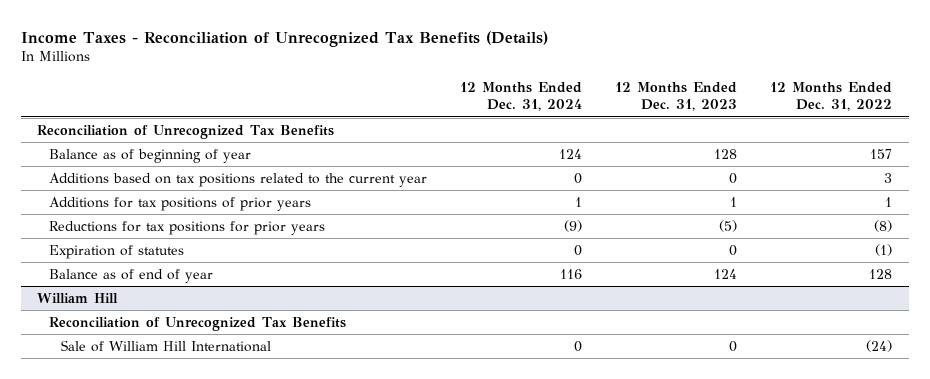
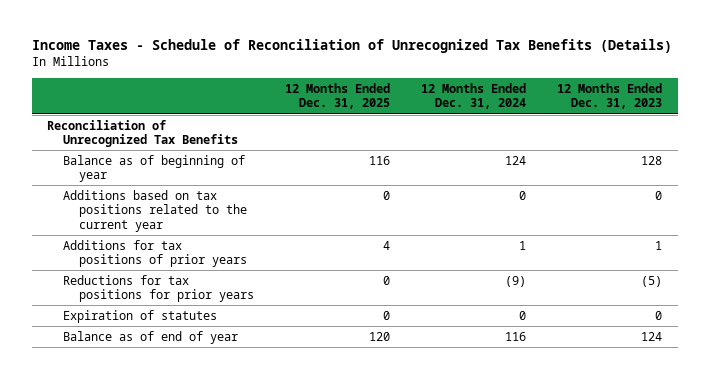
[20,30,548,47] Income Taxes - Reconciliation of Unrecognized Tax Benefits (Details) -> [31,39,672,54] Income Taxes - Schedule of Reconciliation of Unrecognized Tax Benefits (Details)
[770,82,893,112] 12 Months Ended Dec. 31, 2022 -> none
none -> [285,82,391,110] 12 Months Ended Dec. 31, 2025
[37,292,119,303] William Hill -> none
[49,316,347,331] Reconciliation of Unrecognized Tax Benefits -> none
[61,339,272,352] Sale of William Hill International -> none

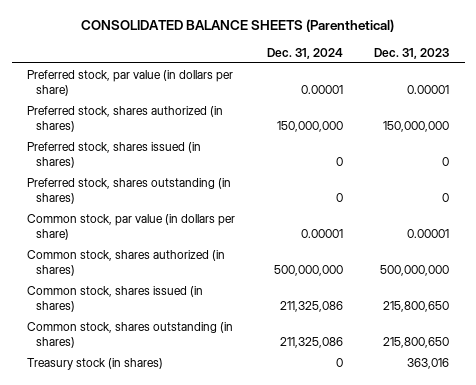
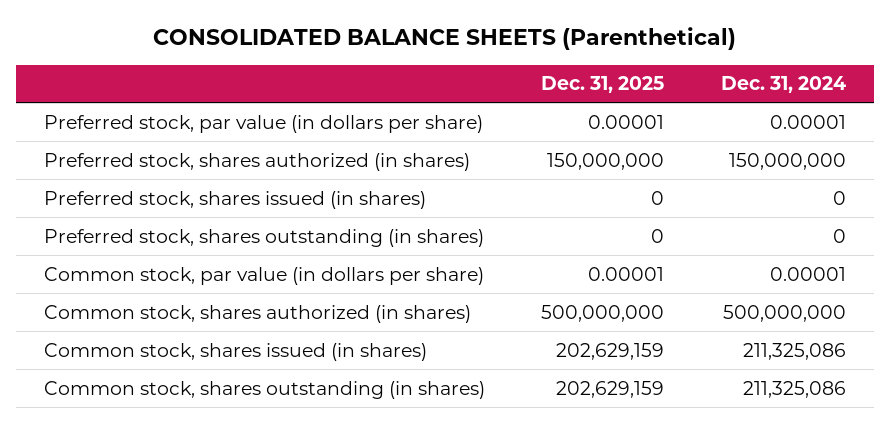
[373,47,449,59] Dec. 31, 2023 -> none
none -> [541,76,665,94] Dec. 31, 2025
[27,357,164,370] Treasury stock (in shares) -> none

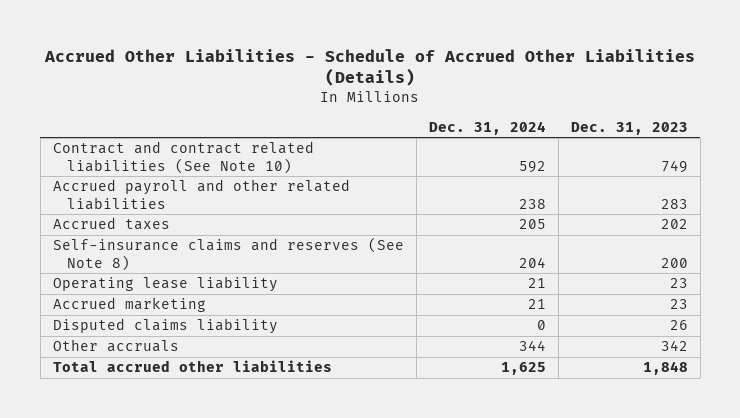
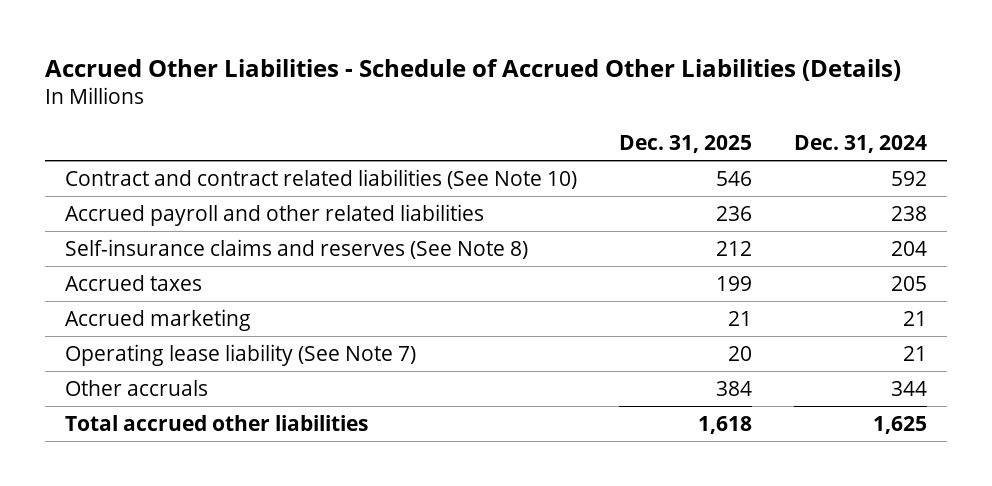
[570,121,688,135] Dec. 31, 2023 -> none
none -> [619,134,753,153] Dec. 31, 2025
[52,276,278,293] Operating lease liability -> none
[52,217,170,231] Accrued taxes -> [65,274,203,291] Accrued taxes
[52,318,278,335] Disputed claims liability -> none
none -> [65,343,417,366] Operating lease liability (See Note 7)

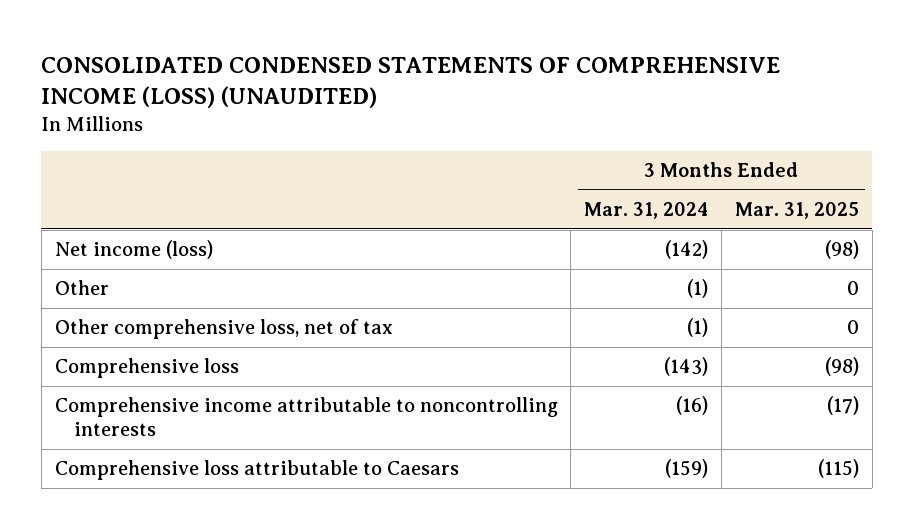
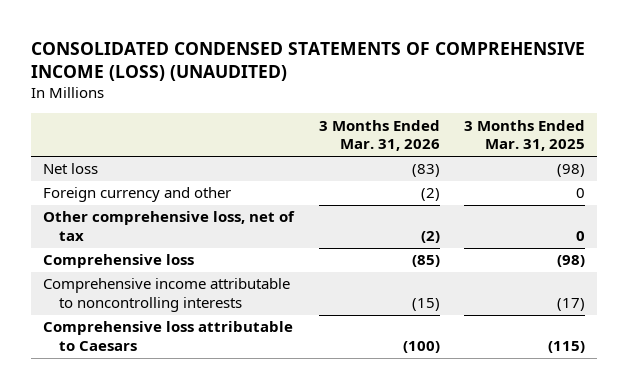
[584,201,709,219] Mar. 31, 2024 -> none
none -> [318,119,440,152] 3 Months Ended Mar. 31, 2026
[54,280,109,296] Other -> none
[54,240,213,260] Net income (loss) -> [43,163,99,175] Net loss
none -> [43,187,232,203] Foreign currency and other

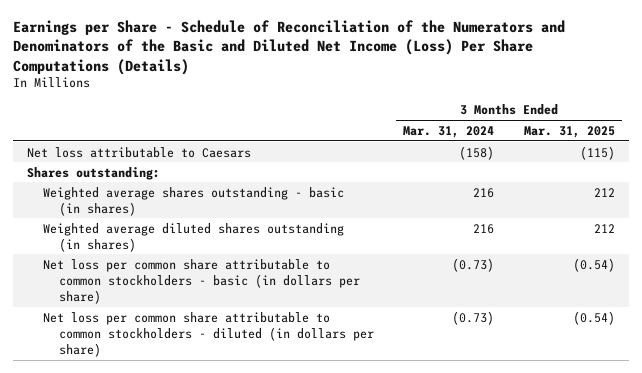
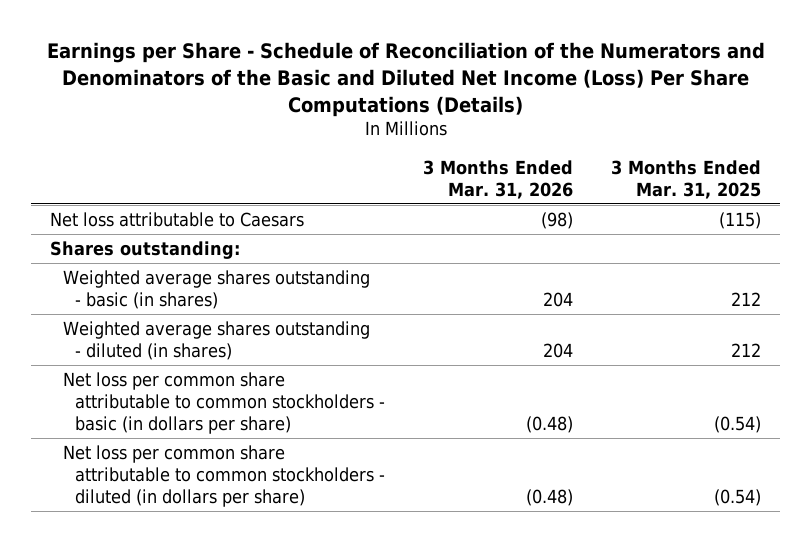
[403,125,495,138] Mar. 31, 2024 -> none
none -> [423,159,574,199] 3 Months Ended Mar. 31, 2026
[43,222,345,252] Weighted average diluted shares outstanding (in shares) -> [62,320,370,360] Weighted average shares outstanding - diluted (in shares)

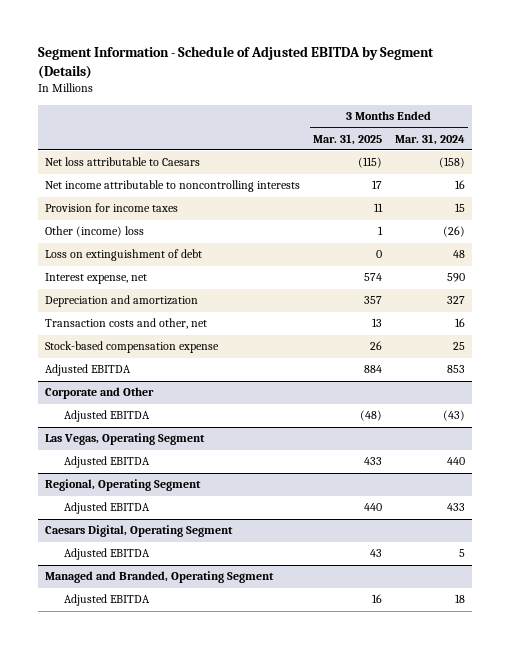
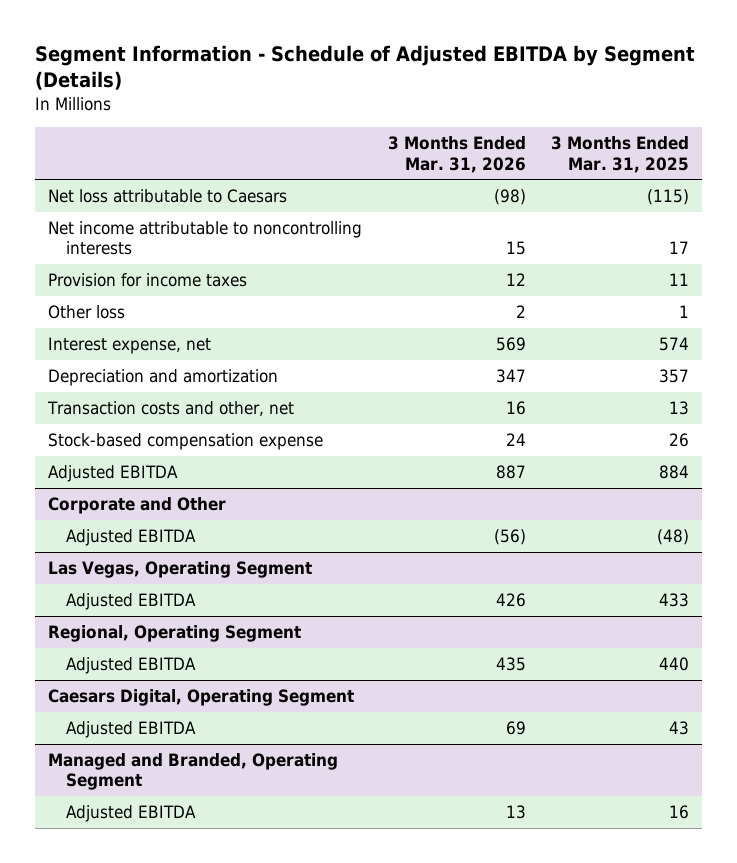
[395,133,466,145] Mar. 31, 2024 -> none
none -> [387,136,526,173] 3 Months Ended Mar. 31, 2026
[44,249,202,262] Loss on extinguishment of debt -> none
[44,226,144,238] Other (income) loss -> [47,304,125,319] Other loss

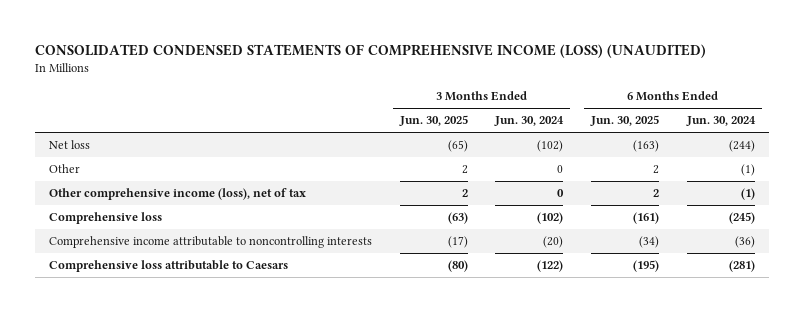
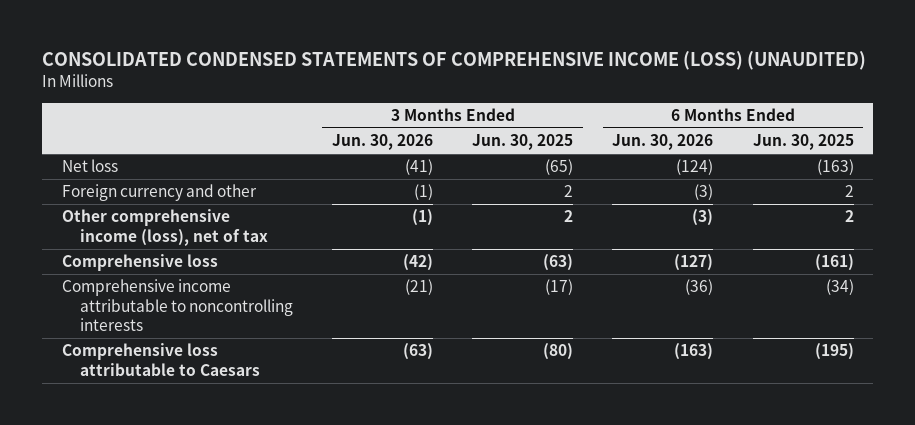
[494,116,565,127] Jun. 30, 2024 -> none
[685,116,756,127] Jun. 30, 2024 -> none
none -> [332,134,434,151] Jun. 30, 2026
none -> [612,134,714,151] Jun. 30, 2026
[48,164,80,174] Other -> none
none -> [61,184,257,202] Foreign currency and other

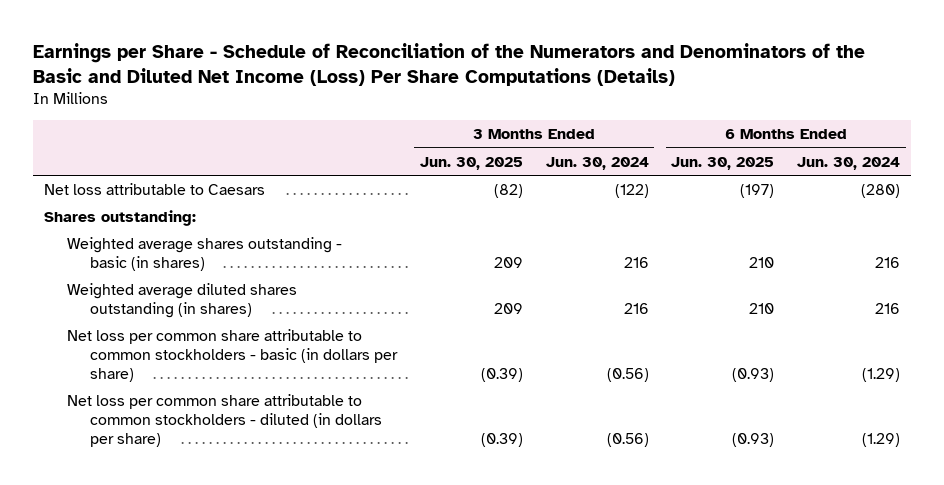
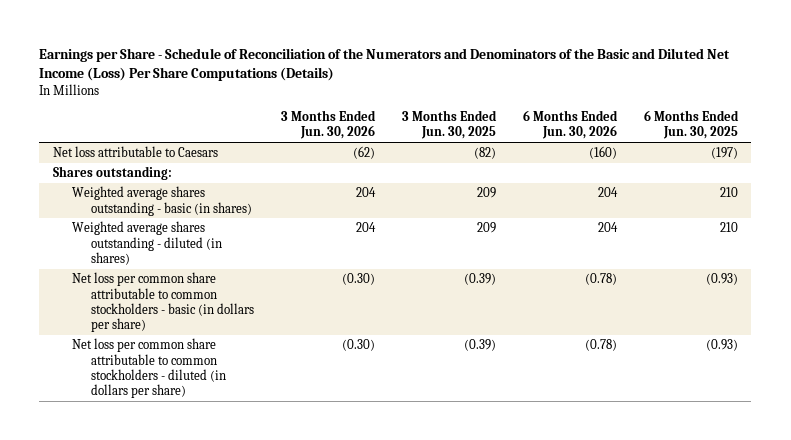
[545,156,649,170] Jun. 30, 2024 -> none
[797,156,901,170] Jun. 30, 2024 -> none
none -> [280,110,376,140] 3 Months Ended Jun. 30, 2026
none -> [522,110,618,140] 6 Months Ended Jun. 30, 2026
[67,283,298,319] Weighted average diluted shares outstanding (in shares) -> [71,221,222,265] Weighted average shares outstanding - diluted (in shares)

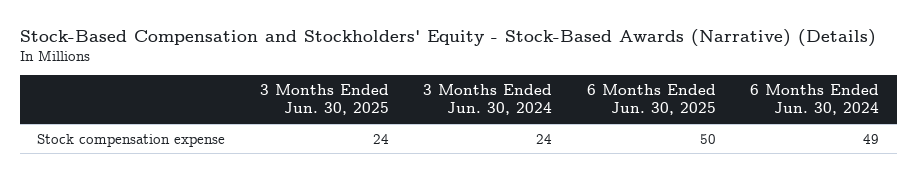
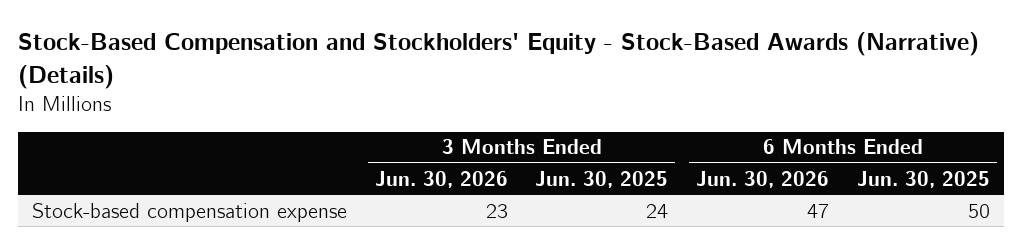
[423,84,553,116] 3 Months Ended Jun. 30, 2024 -> none
[750,84,880,116] 6 Months Ended Jun. 30, 2024 -> none
none -> [374,170,508,188] Jun. 30, 2026
none -> [696,170,830,188] Jun. 30, 2026
[36,133,225,147] Stock compensation expense -> [31,202,347,222] Stock-based compensation expense

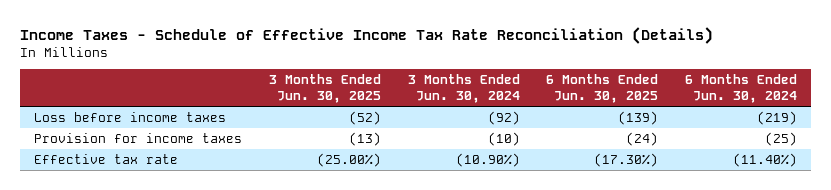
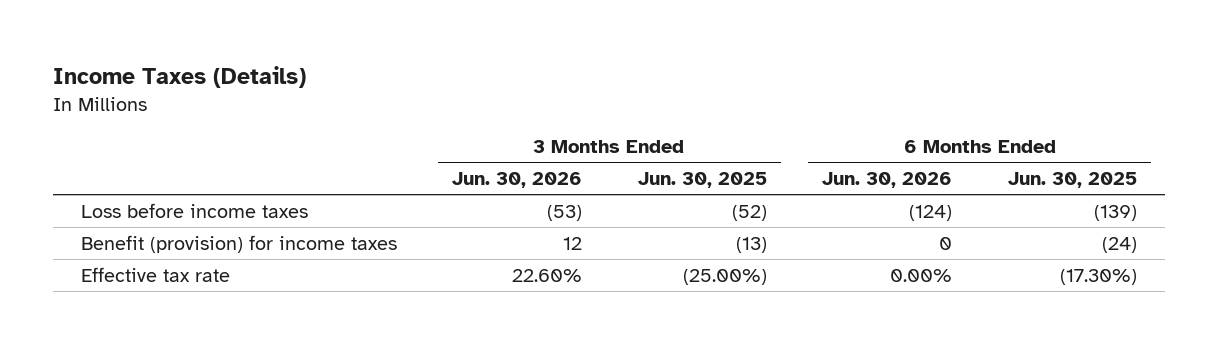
[20,26,714,44] Income Taxes - Schedule of Effective Income Tax Rate Reconciliation (Details) -> [52,65,306,88] Income Taxes (Details)
[407,74,520,103] 3 Months Ended Jun. 30, 2024 -> none
[685,74,798,103] 6 Months Ended Jun. 30, 2024 -> none
none -> [452,172,583,189] Jun. 30, 2026
none -> [822,172,953,189] Jun. 30, 2026
[33,133,242,144] Provision for income taxes -> [80,234,397,253] Benefit (provision) for income taxes

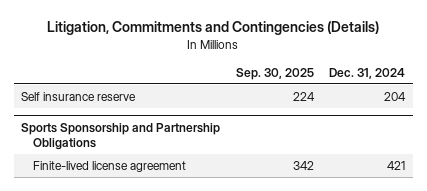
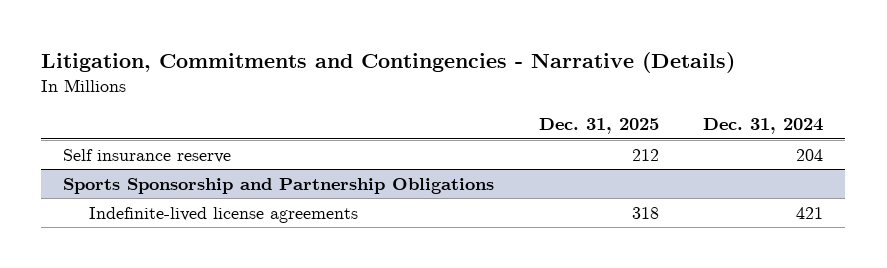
[47,21,380,36] Litigation, Commitments and Contingencies (Details) -> [41,52,736,74] Litigation, Commitments and Contingencies - Narrative (Details)
[235,67,314,80] Sep. 30, 2025 -> none
none -> [538,118,659,135] Dec. 31, 2025
[33,160,187,172] Finite-lived license agreement -> [88,206,358,223] Indefinite-lived license agreements

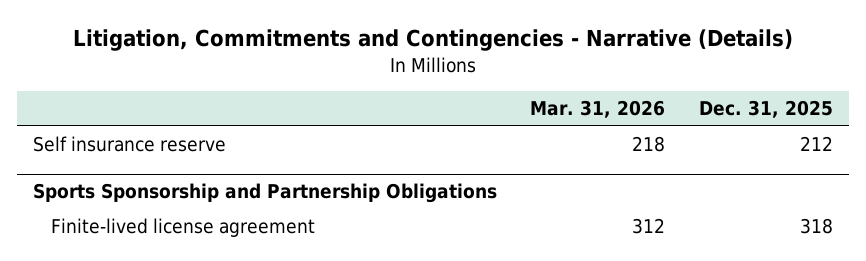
[703,118,824,135] Dec. 31, 2024 -> none
none -> [530,100,666,119] Mar. 31, 2026
[88,206,358,223] Indefinite-lived license agreements -> [51,218,316,238] Finite-lived license agreement

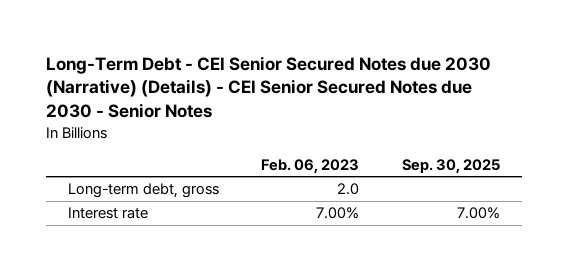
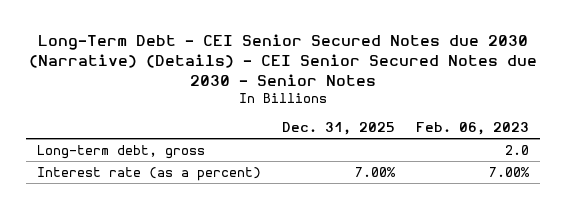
[402,159,501,175] Sep. 30, 2025 -> none
none -> [282,122,396,136] Dec. 31, 2025
[67,207,148,220] Interest rate -> [37,166,262,181] Interest rate (as a percent)

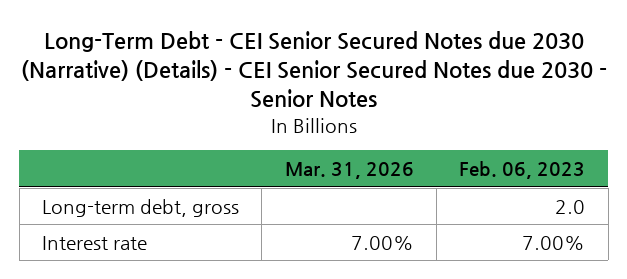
[282,122,396,136] Dec. 31, 2025 -> none
none -> [284,162,414,180] Mar. 31, 2026
[37,166,262,181] Interest rate (as a percent) -> [42,235,148,250] Interest rate

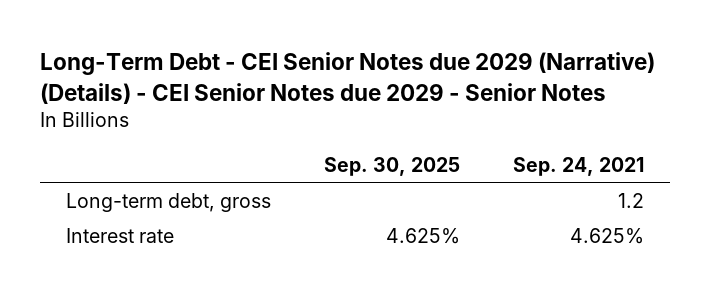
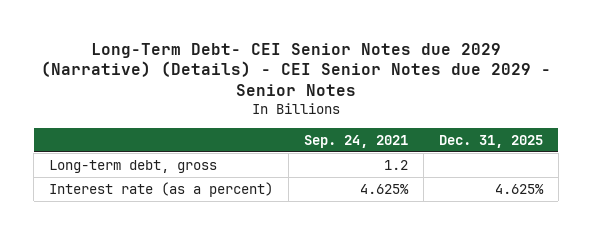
[39,52,655,104] Long-Term Debt - CEI Senior Notes due 2029 (Narrative) (Details) - CEI Senior Notes due 2029 - Senior Notes -> [40,42,551,97] Long-Term Debt- CEI Senior Notes due 2029 (Narrative) (Details) - CEI Senior Notes due 2029 - Senior Notes
[323,156,460,176] Sep. 30, 2025 -> none
none -> [438,134,543,148] Dec. 31, 2025
[66,227,175,243] Interest rate -> [49,181,274,197] Interest rate (as a percent)

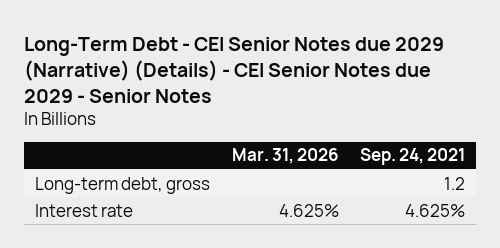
[40,42,551,97] Long-Term Debt- CEI Senior Notes due 2029 (Narrative) (Details) - CEI Senior Notes due 2029 - Senior Notes -> [24,36,445,103] Long-Term Debt - CEI Senior Notes due 2029 (Narrative) (Details) - CEI Senior Notes due 2029 - Senior Notes
[438,134,543,148] Dec. 31, 2025 -> none
none -> [231,148,339,165] Mar. 31, 2026
[49,181,274,197] Interest rate (as a percent) -> [35,203,134,217] Interest rate

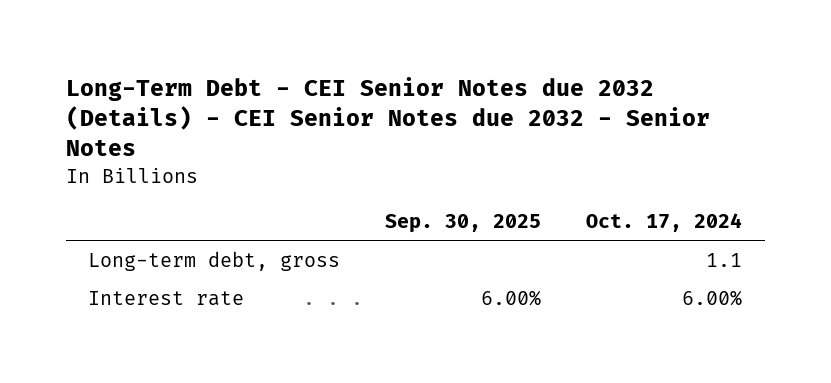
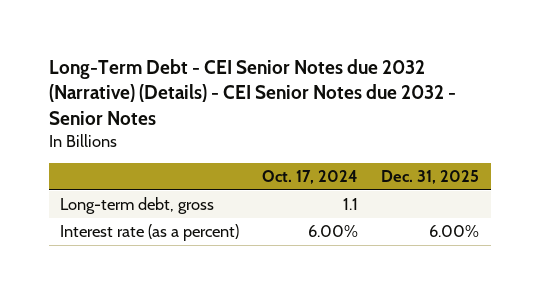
[65,77,710,157] Long-Term Debt - CEI Senior Notes due 2032 (Details) - CEI Senior Notes due 2032 - Senior Notes -> [48,58,456,125] Long-Term Debt - CEI Senior Notes due 2032 (Narrative) (Details) - CEI Senior Notes due 2032 - Senior Notes
[385,213,542,233] Sep. 30, 2025 -> none
none -> [381,169,480,184] Dec. 31, 2025
[88,290,245,306] Interest rate -> [60,224,240,242] Interest rate (as a percent)

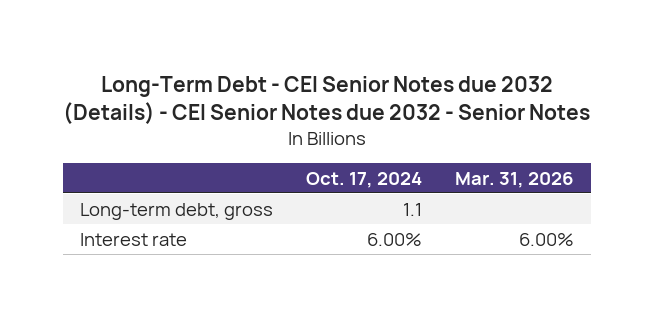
[48,58,456,125] Long-Term Debt - CEI Senior Notes due 2032 (Narrative) (Details) - CEI Senior Notes due 2032 - Senior Notes -> [62,75,590,124] Long-Term Debt - CEI Senior Notes due 2032 (Details) - CEI Senior Notes due 2032 - Senior Notes
[381,169,480,184] Dec. 31, 2025 -> none
none -> [454,171,574,188] Mar. 31, 2026
[60,224,240,242] Interest rate (as a percent) -> [79,232,187,246] Interest rate

